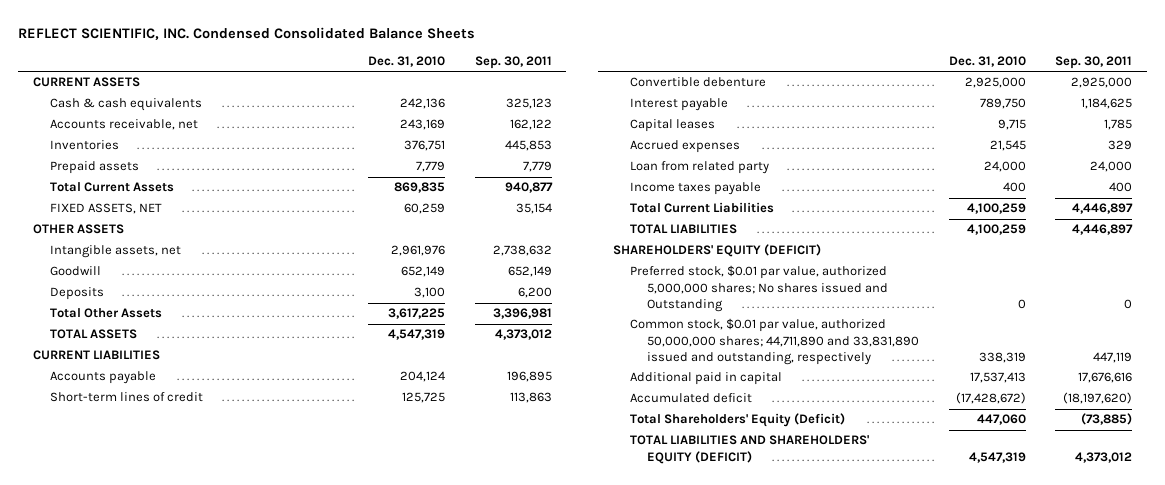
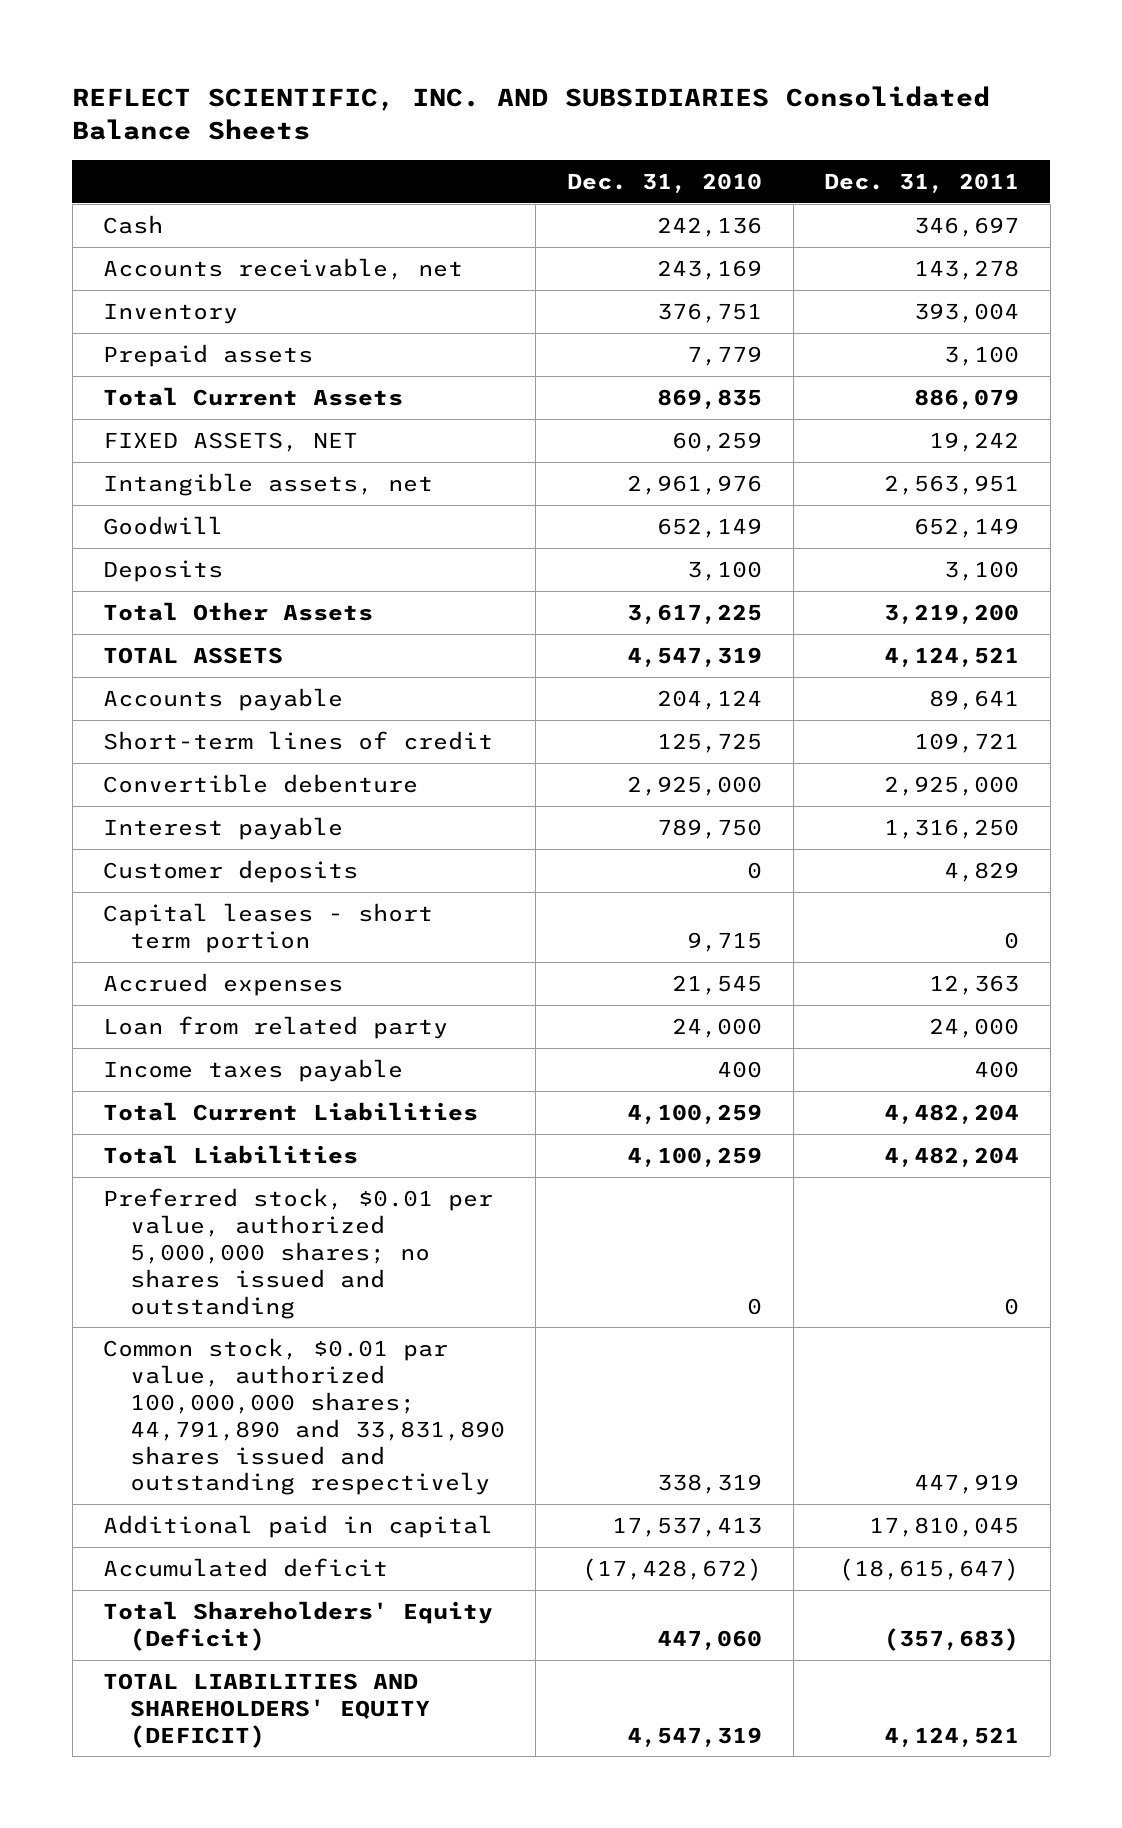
[17,26,475,40] REFLECT SCIENTIFIC, INC. Condensed Consolidated Balance Sheets -> [72,85,991,140] REFLECT SCIENTIFIC, INC. AND SUBSIDIARIES Consolidated Balance Sheets
[474,55,552,69] Sep. 30, 2011 -> none
none -> [824,172,1020,193] Dec. 31, 2011
[32,77,140,88] CURRENT ASSETS -> none
[49,98,202,112] Cash & cash equivalents -> [103,214,164,234] Cash
[49,140,119,151] Inventories -> [103,302,239,324] Inventory
[32,224,124,235] OTHER ASSETS -> none
[32,350,160,361] CURRENT LIABILITIES -> none
none -> [103,859,359,883] Customer deposits
[630,119,716,133] Capital leases -> [103,902,434,953] Capital leases - short term portion
[613,244,822,258] SHAREHOLDERS' EQUITY (DEFICIT) -> none
[630,224,738,235] TOTAL LIABILITIES -> [103,1144,359,1164] Total Liabilities
[630,265,889,313] Preferred stock, $0.01 par value, authorized 5,000,000 shares; No shares issued and Outstanding -> [103,1187,494,1319] Preferred stock, $0.01 per value, authorized 5,000,000 shares; no shares issued and outstanding
[630,318,920,366] Common stock, $0.01 par value, authorized 50,000,000 shares; 44,711,890 and 33,831,890 issued and outstanding, respectively -> [103,1337,505,1496] Common stock, $0.01 par value, authorized 100,000,000 shares; 44,791,890 and 33,831,890 shares issued and outstanding respectively

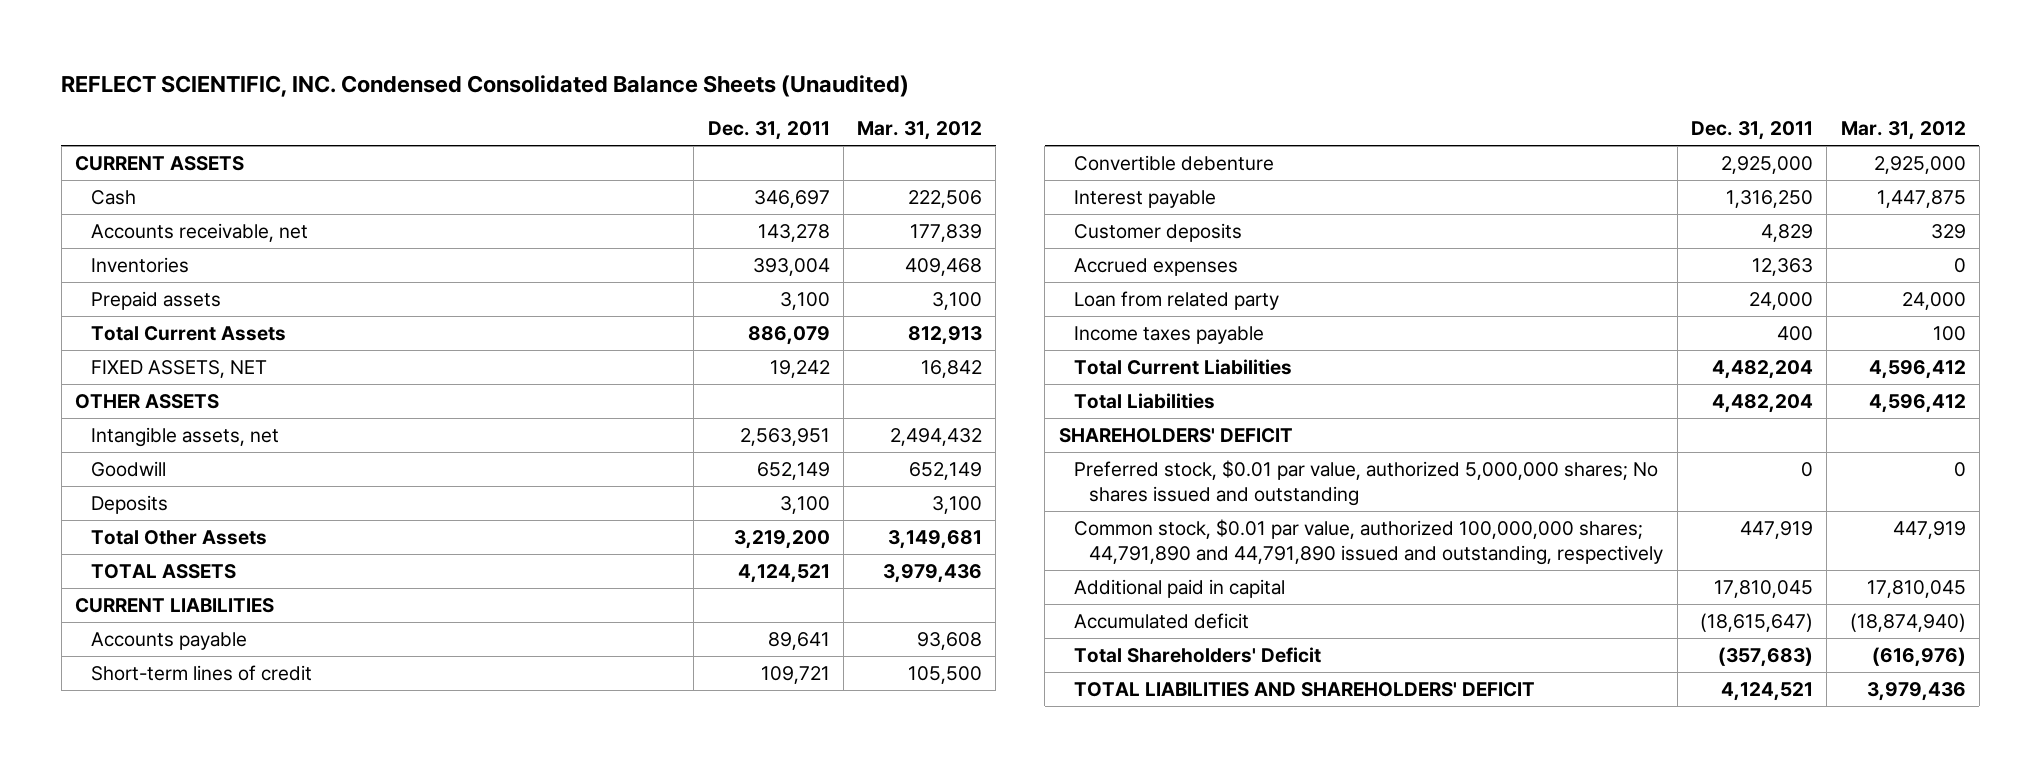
[72,85,991,140] REFLECT SCIENTIFIC, INC. AND SUBSIDIARIES Consolidated Balance Sheets -> [61,74,910,97] REFLECT SCIENTIFIC, INC. Condensed Consolidated Balance Sheets (Unaudited)
[566,172,762,193] Dec. 31, 2010 -> none
none -> [857,121,983,141] Mar. 31, 2012
none -> [75,155,245,171] CURRENT ASSETS
[103,302,239,324] Inventory -> [90,256,189,273] Inventories
none -> [75,393,220,409] OTHER ASSETS
none -> [75,597,275,613] CURRENT LIABILITIES
[103,902,434,953] Capital leases - short term portion -> none
none -> [1058,427,1293,443] SHAREHOLDERS' DEFICIT
[103,1187,494,1319] Preferred stock, $0.01 per value, authorized 5,000,000 shares; no shares issued and outstanding -> [1074,459,1659,506] Preferred stock, $0.01 par value, authorized 5,000,000 shares; No shares issued and outstanding
[103,1337,505,1496] Common stock, $0.01 par value, authorized 100,000,000 shares; 44,791,890 and 33,831,890 shares issued and outstanding respectively -> [1074,518,1664,565] Common stock, $0.01 par value, authorized 100,000,000 shares; 44,791,890 and 44,791,890 issued and outstanding, respectively
[103,1600,494,1651] Total Shareholders' Equity (Deficit) -> [1074,646,1322,663] Total Shareholders' Deficit
[103,1672,430,1748] TOTAL LIABILITIES AND SHAREHOLDERS' EQUITY (DEFICIT) -> [1074,681,1536,697] TOTAL LIABILITIES AND SHAREHOLDERS' DEFICIT

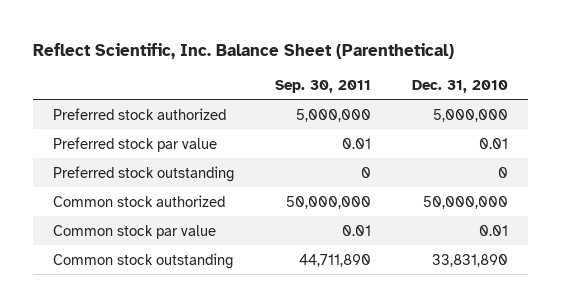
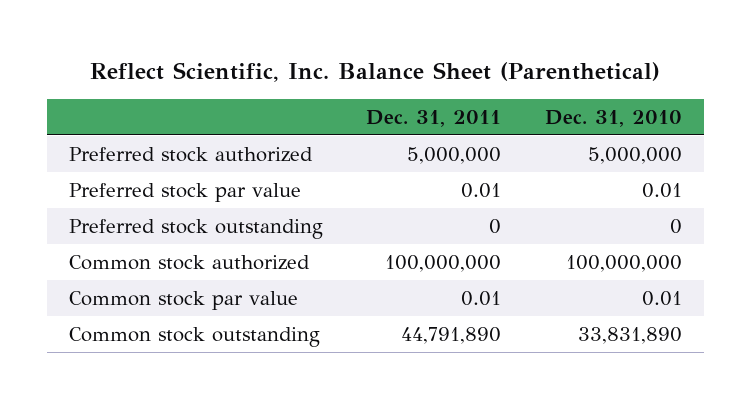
[275,79,372,93] Sep. 30, 2011 -> none
none -> [366,110,502,128] Dec. 31, 2011
[423,195,509,209] 50,000,000 -> [565,254,682,272] 100,000,000

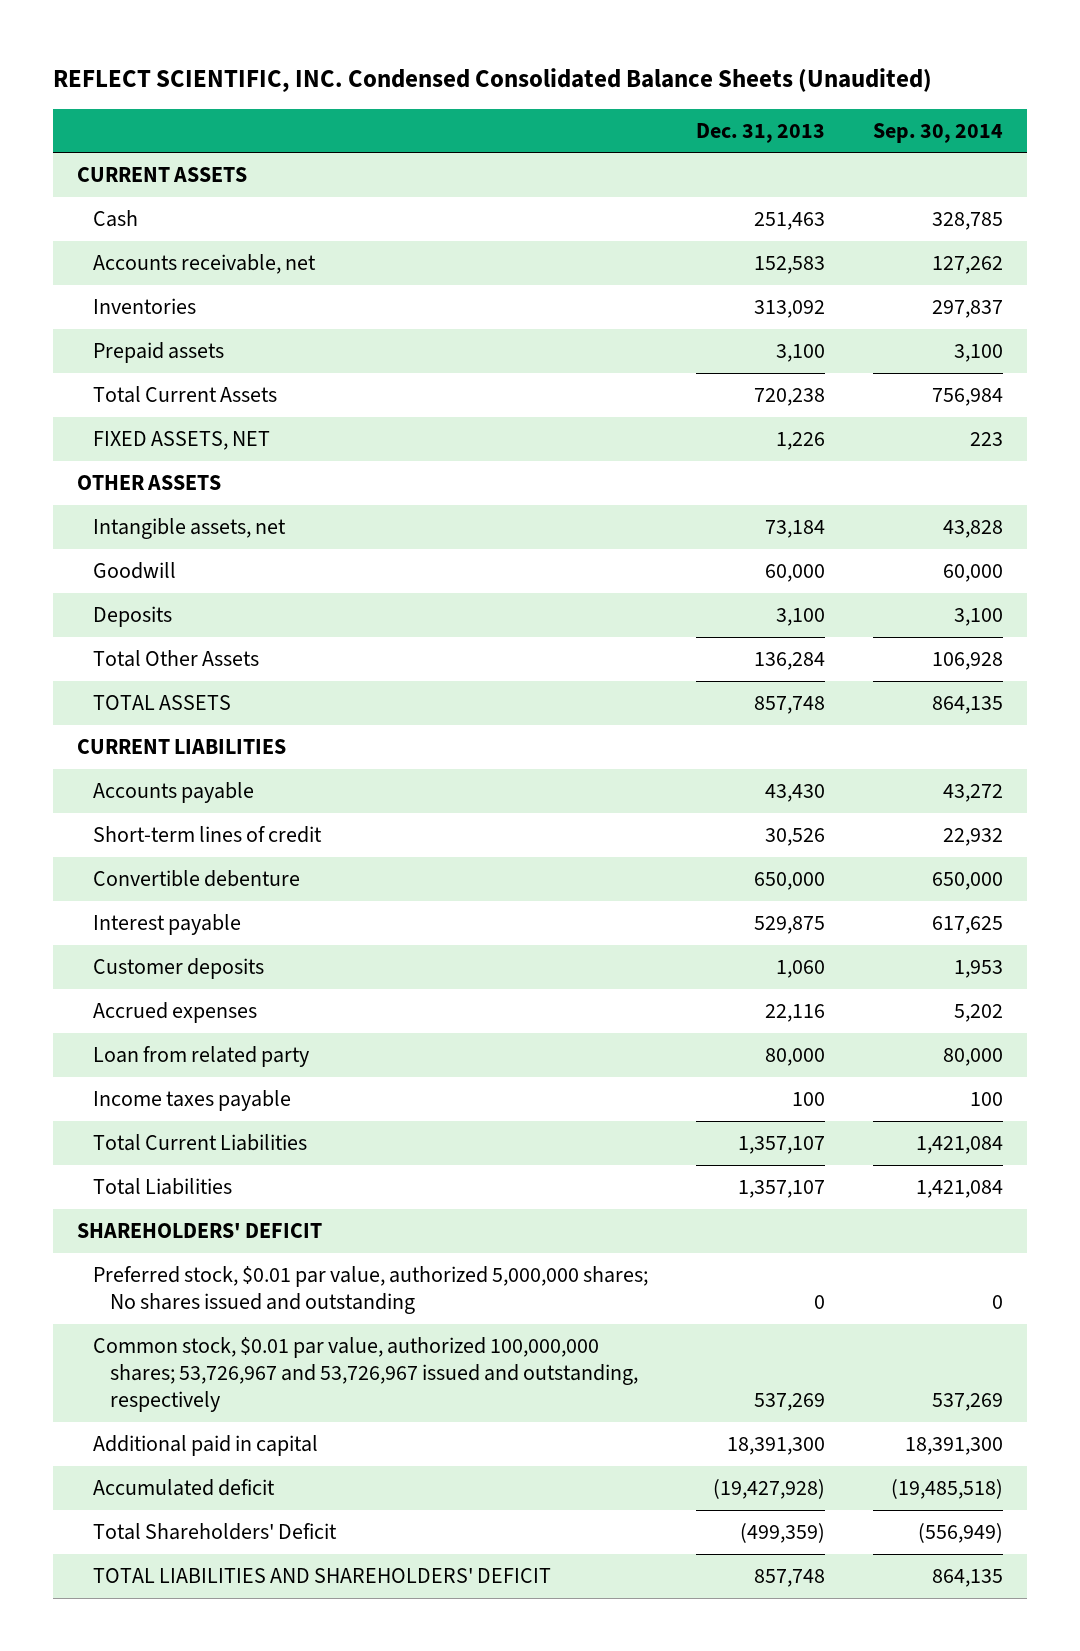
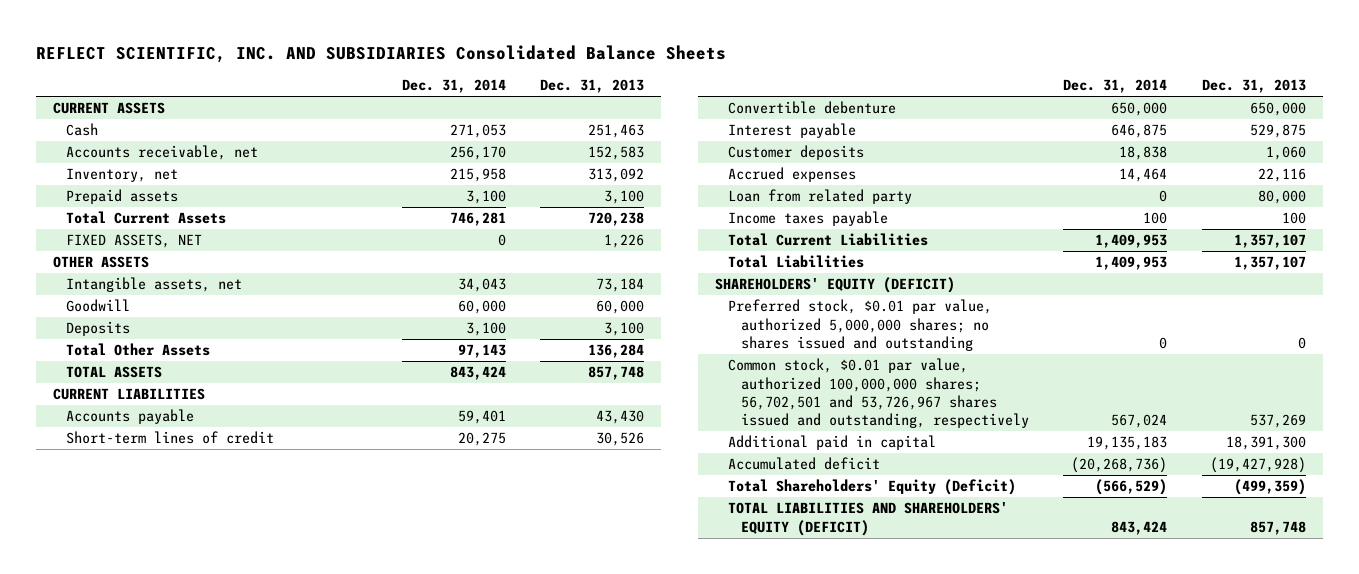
[52,67,932,92] REFLECT SCIENTIFIC, INC. Condensed Consolidated Balance Sheets (Unaudited) -> [36,45,727,64] REFLECT SCIENTIFIC, INC. AND SUBSIDIARIES Consolidated Balance Sheets
[873,122,1004,143] Sep. 30, 2014 -> none
none -> [401,79,506,94] Dec. 31, 2014
[93,298,197,315] Inventories -> [66,168,179,183] Inventory, net
[76,1223,322,1239] SHAREHOLDERS' DEFICIT -> [715,277,956,294] SHAREHOLDERS' EQUITY (DEFICIT)
[93,1266,649,1315] Preferred stock, $0.01 par value, authorized 5,000,000 shares; No shares issued and outstanding -> [728,299,993,351] Preferred stock, $0.01 par value, authorized 5,000,000 shares; no shares issued and outstanding
[93,1337,638,1413] Common stock, $0.01 par value, authorized 100,000,000 shares; 53,726,967 and 53,726,967 issued and outstanding, respectively -> [728,358,1030,428] Common stock, $0.01 par value, authorized 100,000,000 shares; 56,702,501 and 53,726,967 shares issued and outstanding, respectively
[93,1523,338,1541] Total Shareholders' Deficit -> [728,479,1017,496] Total Shareholders' Equity (Deficit)
[93,1568,552,1584] TOTAL LIABILITIES AND SHAREHOLDERS' DEFICIT -> [728,502,1009,536] TOTAL LIABILITIES AND SHAREHOLDERS' EQUITY (DEFICIT)

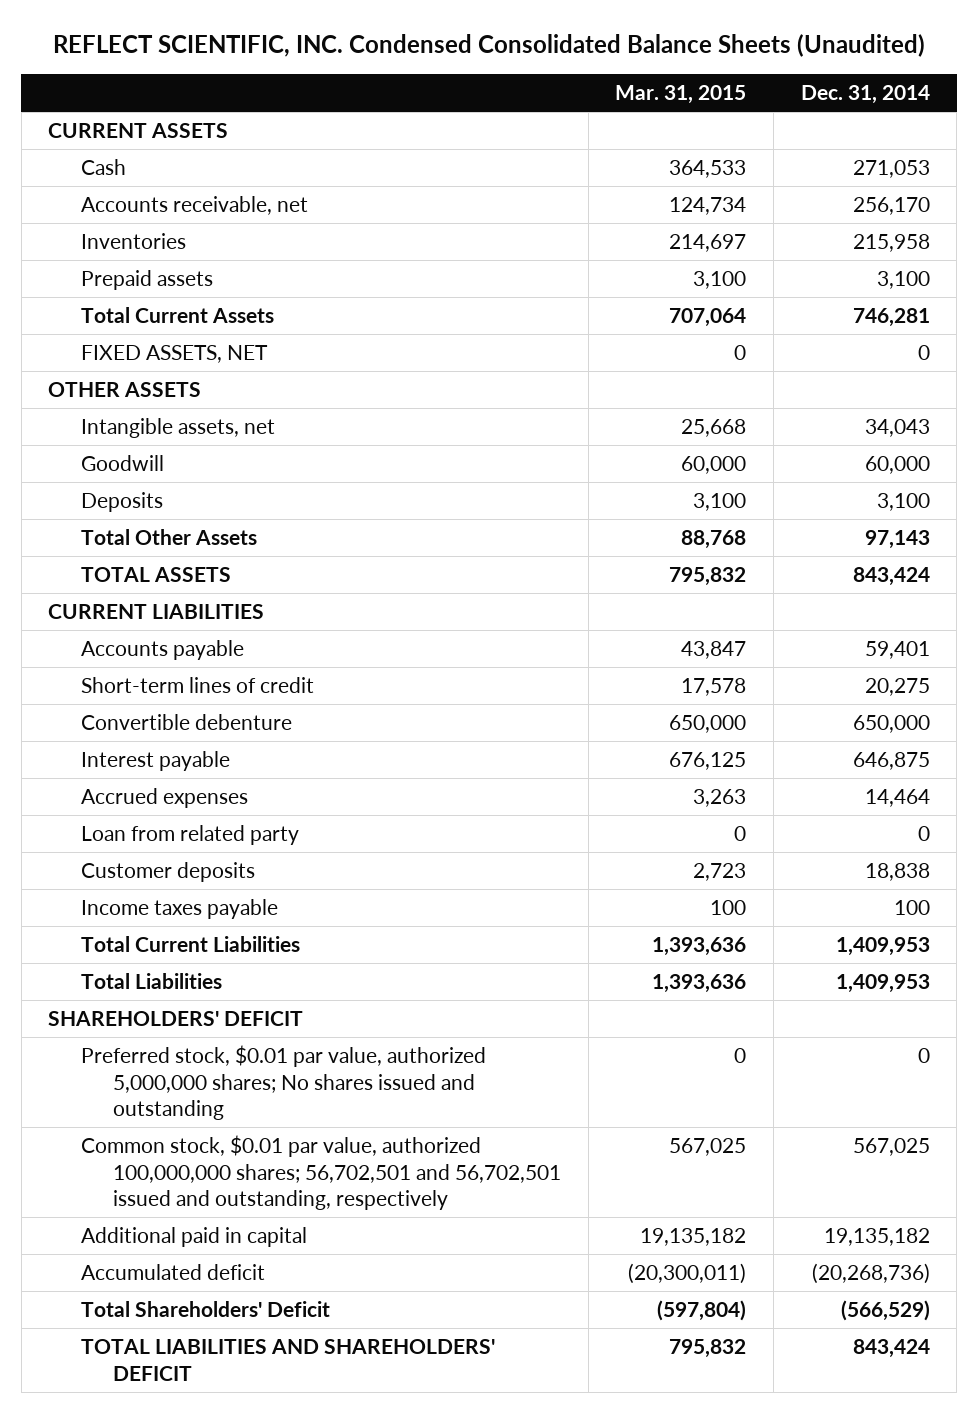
[36,45,727,64] REFLECT SCIENTIFIC, INC. AND SUBSIDIARIES Consolidated Balance Sheets -> [52,34,925,58] REFLECT SCIENTIFIC, INC. Condensed Consolidated Balance Sheets (Unaudited)
[540,79,645,94] Dec. 31, 2013 -> none
none -> [615,85,747,105] Mar. 31, 2015
[66,168,179,183] Inventory, net -> [80,233,186,250] Inventories
[728,145,865,161] Customer deposits -> [80,862,255,883] Customer deposits
[715,277,956,294] SHAREHOLDERS' EQUITY (DEFICIT) -> [48,1011,304,1027] SHAREHOLDERS' DEFICIT
[728,299,993,351] Preferred stock, $0.01 par value, authorized 5,000,000 shares; no shares issued and outstanding -> [80,1045,486,1121] Preferred stock, $0.01 par value, authorized 5,000,000 shares; No shares issued and outstanding
[728,358,1030,428] Common stock, $0.01 par value, authorized 100,000,000 shares; 56,702,501 and 53,726,967 shares issued and outstanding, respectively -> [80,1135,561,1211] Common stock, $0.01 par value, authorized 100,000,000 shares; 56,702,501 and 56,702,501 issued and outstanding, respectively
[1111,413,1168,428] 567,024 -> [852,1138,930,1157] 567,025
[1087,436,1168,451] 19,135,183 -> [823,1228,930,1247] 19,135,182
[728,479,1017,496] Total Shareholders' Equity (Deficit) -> [80,1301,330,1318] Total Shareholders' Deficit
[728,502,1009,536] TOTAL LIABILITIES AND SHAREHOLDERS' EQUITY (DEFICIT) -> [80,1339,495,1381] TOTAL LIABILITIES AND SHAREHOLDERS' DEFICIT

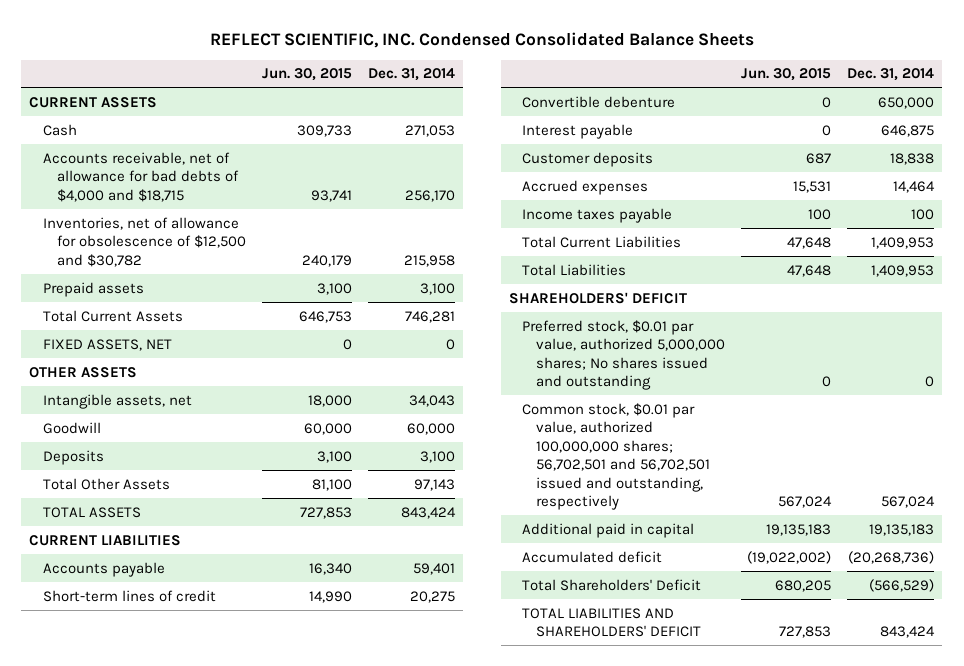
[52,34,925,58] REFLECT SCIENTIFIC, INC. Condensed Consolidated Balance Sheets (Unaudited) -> [209,31,754,48] REFLECT SCIENTIFIC, INC. Condensed Consolidated Balance Sheets
[615,85,747,105] Mar. 31, 2015 -> none
none -> [261,68,352,82] Jun. 30, 2015
[80,196,308,216] Accounts receivable, net -> [43,151,239,202] Accounts receivable, net of allowance for bad debts of $4,000 and $18,715
[80,233,186,250] Inventories -> [43,216,246,267] Inventories, net of allowance for obsolescence of $12,500 and $30,782
[80,825,299,846] Loan from related party -> none
[80,788,248,809] Accrued expenses -> [522,179,649,195] Accrued expenses
[852,1138,930,1157] 567,025 -> [881,496,936,509] 567,024
[823,1228,930,1247] 19,135,182 -> [869,523,935,536] 19,135,183

